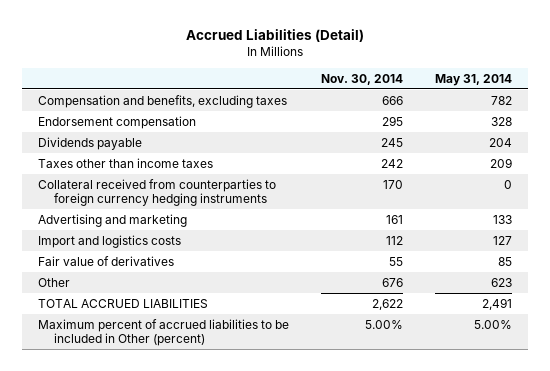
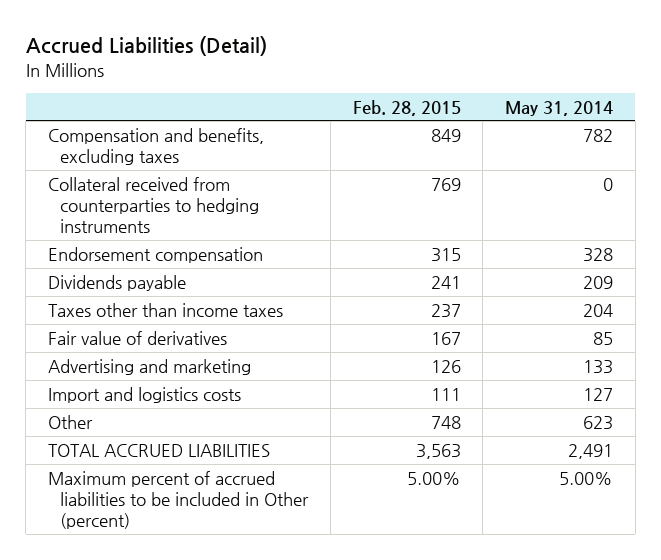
[320,73,403,85] Nov. 30, 2014 -> none
none -> [352,99,461,116] Feb. 28, 2015
none -> [47,176,260,233] Collateral received from counterparties to hedging instruments
[37,178,276,206] Collateral received from counterparties to foreign currency hedging instruments -> none
[488,137,512,147] 204 -> [582,275,613,289] 209
[489,157,512,168] 209 -> [582,303,613,317] 204
[37,255,174,266] Fair value of derivatives -> [47,330,227,345] Fair value of derivatives

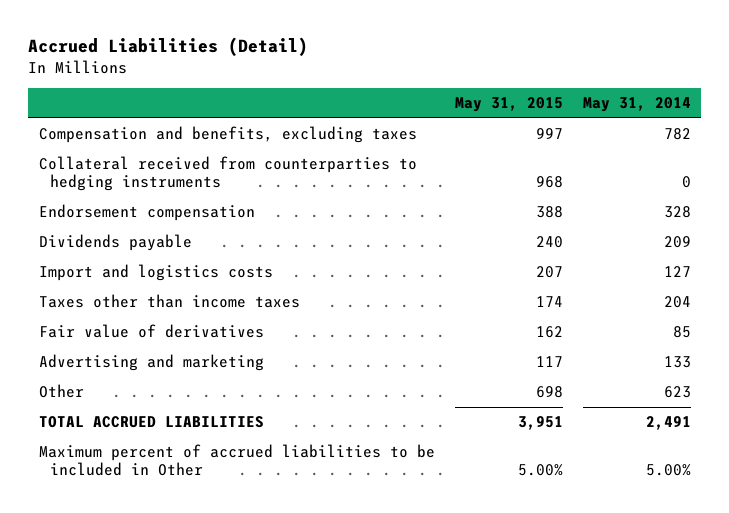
[352,99,461,116] Feb. 28, 2015 -> none
none -> [454,97,563,113] May 31, 2015
[47,386,241,403] Import and logistics costs -> [38,264,273,282] Import and logistics costs
[47,470,310,529] Maximum percent of accrued liabilities to be included in Other (percent) -> [38,444,435,477] Maximum percent of accrued liabilities to be included in Other

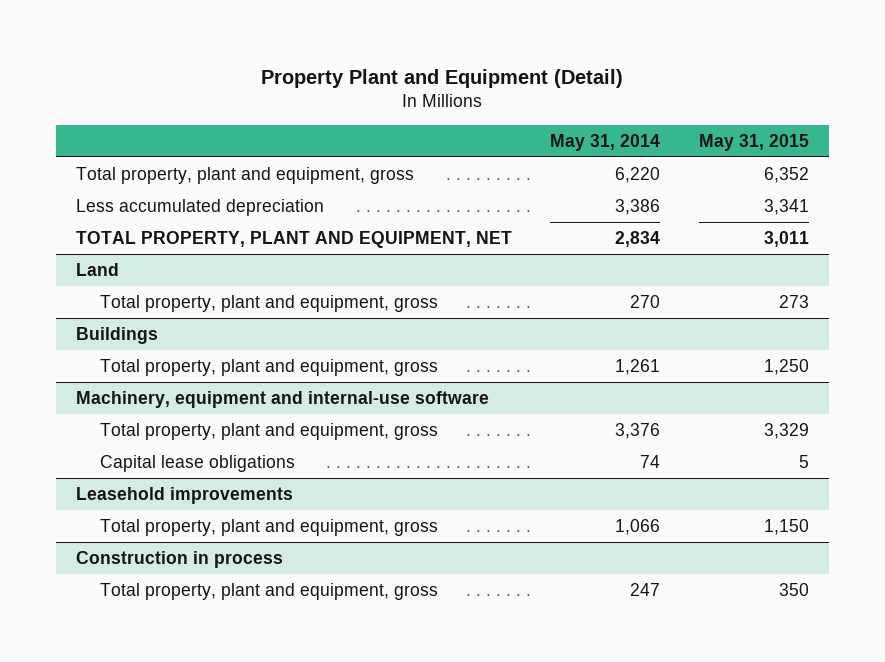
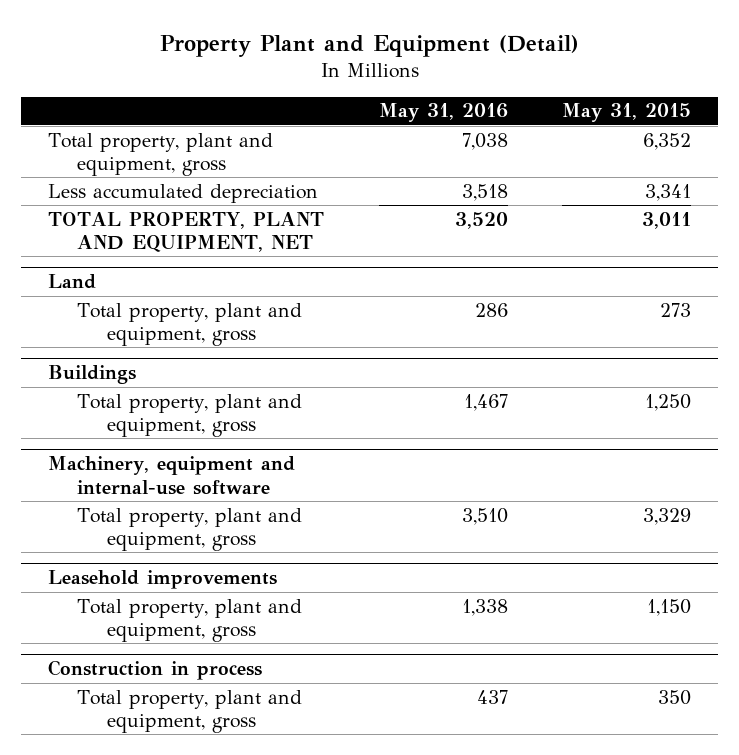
[550,133,661,151] May 31, 2014 -> none
none -> [378,103,508,123] May 31, 2016
[99,455,295,473] Capital lease obligations -> none

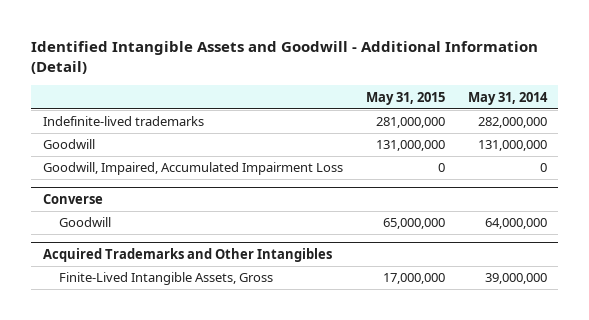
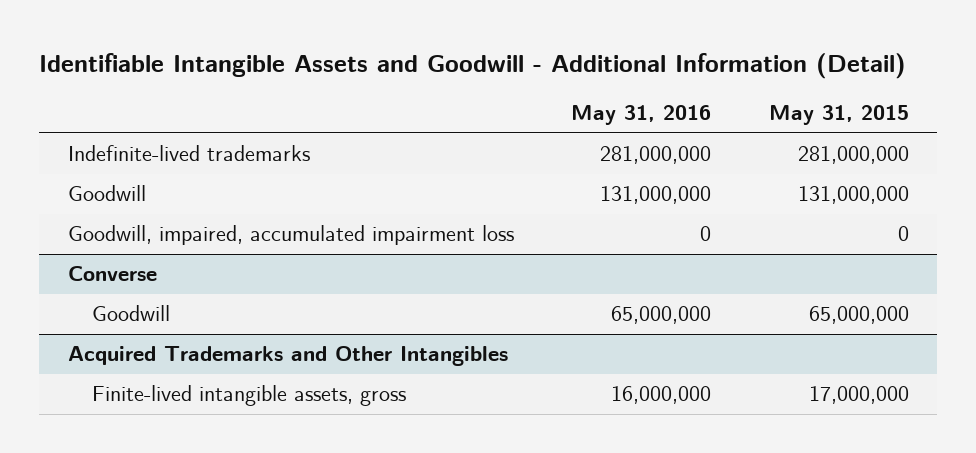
[31,40,539,75] Identified Intangible Assets and Goodwill - Additional Information (Detail) -> [38,52,906,79] Identifiable Intangible Assets and Goodwill - Additional Information (Detail)
[467,91,548,105] May 31, 2014 -> none
none -> [571,105,712,126] May 31, 2016
[42,162,343,176] Goodwill, Impaired, Accumulated Impairment Loss -> [67,225,514,246] Goodwill, impaired, accumulated impairment loss
[59,272,274,286] Finite-Lived Intangible Assets, Gross -> [92,385,407,407] Finite-lived intangible assets, gross

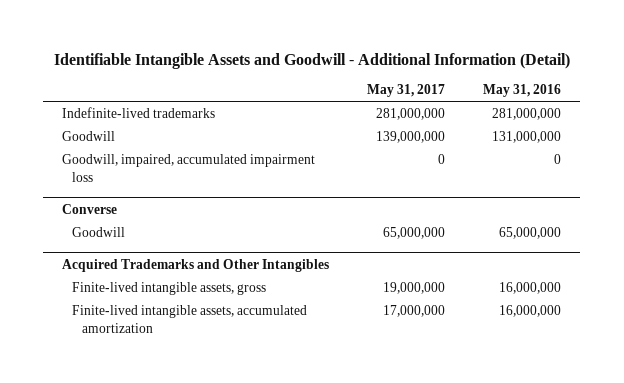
[768,105,909,126] May 31, 2015 -> none
none -> [367,84,446,98] May 31, 2017
none -> [72,304,308,333] Finite-lived intangible assets, accumulated amortization

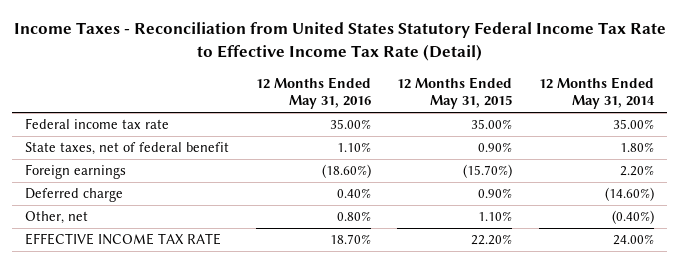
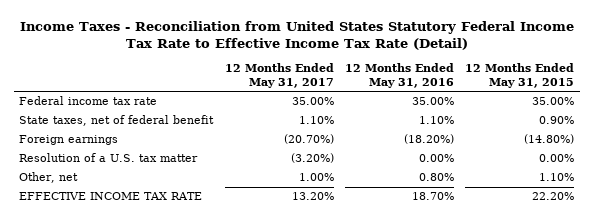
[538,77,655,110] 12 Months Ended May 31, 2014 -> none
none -> [224,63,334,88] 12 Months Ended May 31, 2017
[25,188,124,203] Deferred charge -> none
[321,164,371,179] (18.60%) -> [404,134,455,145] (18.20%)
[463,164,513,179] (15.70%) -> [524,134,575,145] (14.80%)
none -> [19,153,199,163] Resolution of a U.S. tax matter

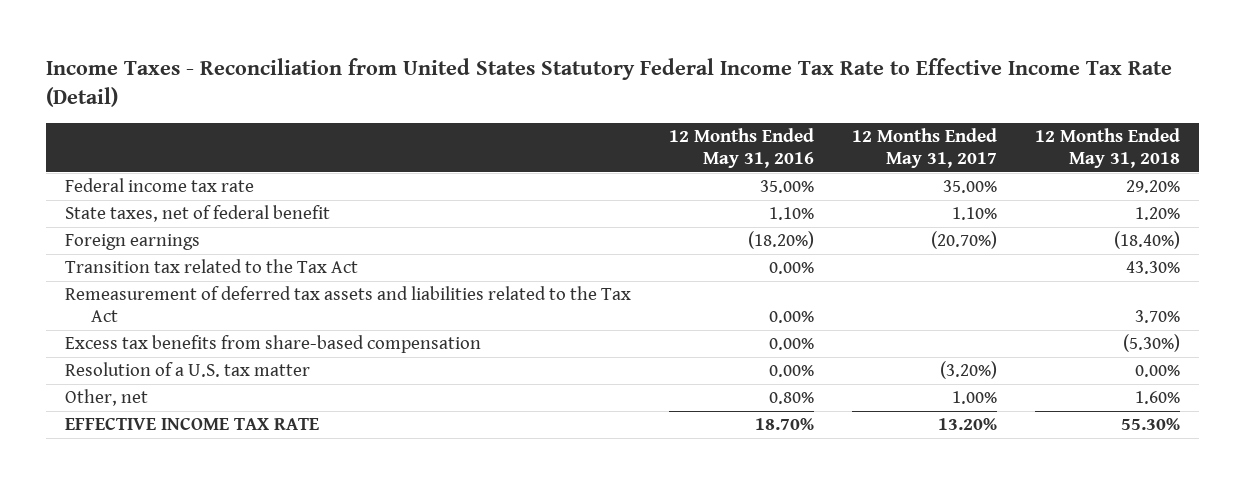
[465,63,575,88] 12 Months Ended May 31, 2015 -> none
none -> [1034,128,1180,168] 12 Months Ended May 31, 2018
none -> [65,259,359,274] Transition tax related to the Tax Act
none -> [65,286,632,323] Remeasurement of deferred tax assets and liabilities related to the Tax Act
none -> [65,335,482,354] Excess tax benefits from share-based compensation

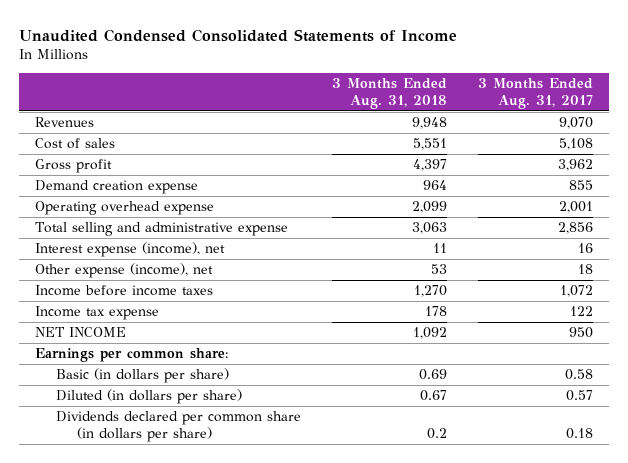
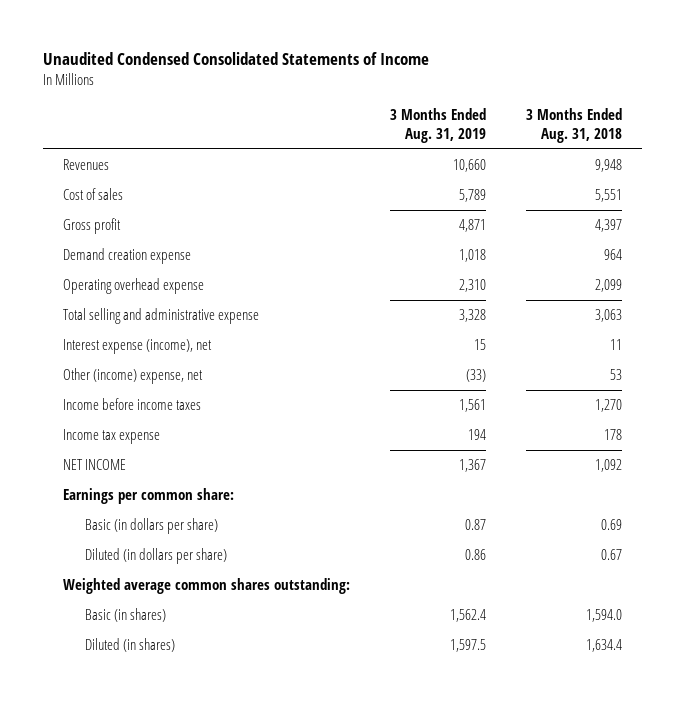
[478,78,594,110] 3 Months Ended Aug. 31, 2017 -> none
none -> [389,108,486,144] 3 Months Ended Aug. 31, 2019
[34,263,213,279] Other expense (income), net -> [62,368,203,385] Other (income) expense, net
[55,411,301,443] Dividends declared per common share (in dollars per share) -> none
none -> [62,578,350,595] Weighted average common shares outstanding:
none -> [85,608,167,623] Basic (in shares)
none -> [85,638,176,653] Diluted (in shares)

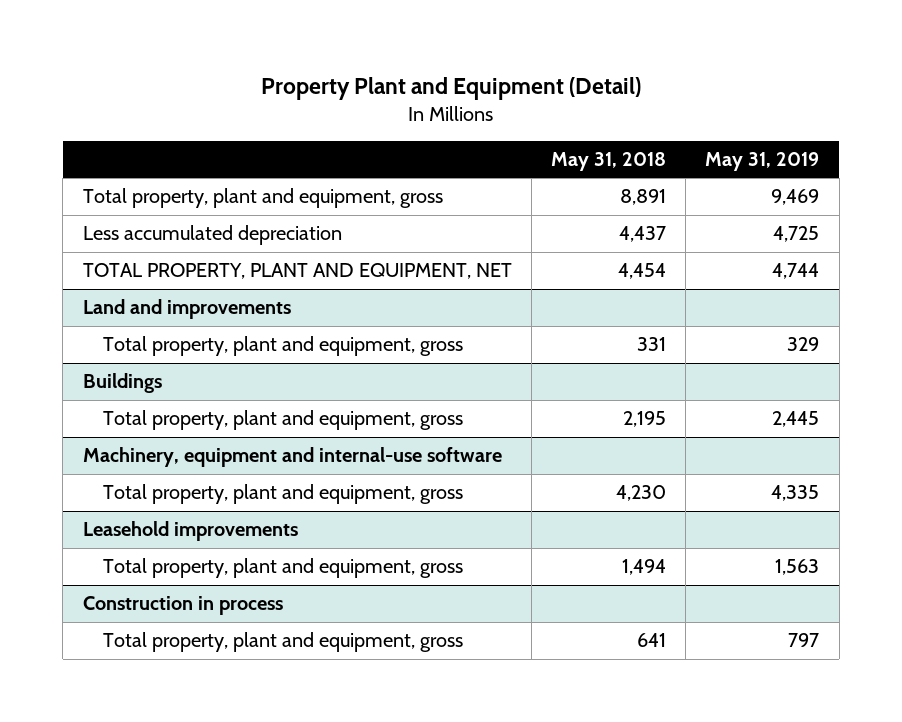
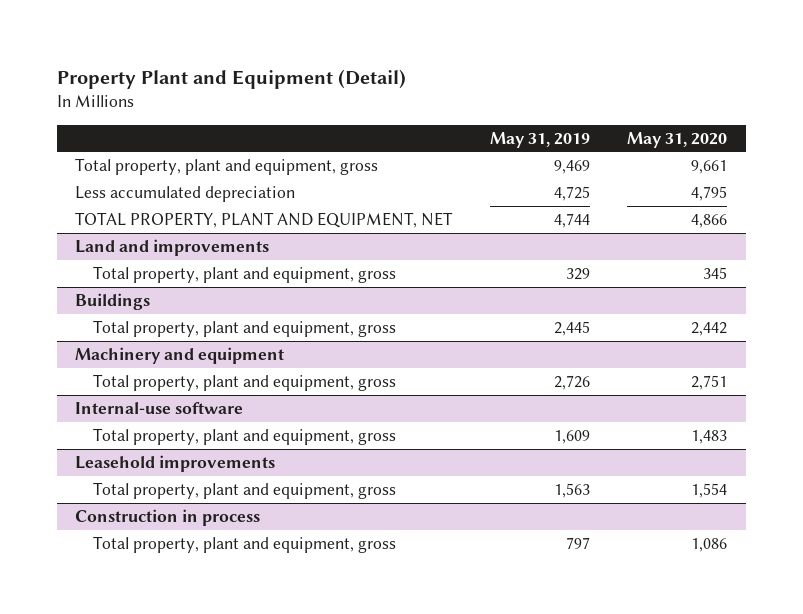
[550,151,666,171] May 31, 2018 -> none
none -> [627,131,728,148] May 31, 2020
[82,447,502,468] Machinery, equipment and internal-use software -> [75,346,285,364] Machinery and equipment
[771,485,820,502] 4,335 -> [553,374,590,390] 2,726
none -> [75,401,244,414] Internal-use software
none -> [93,427,397,445] Total property, plant and equipment, gross

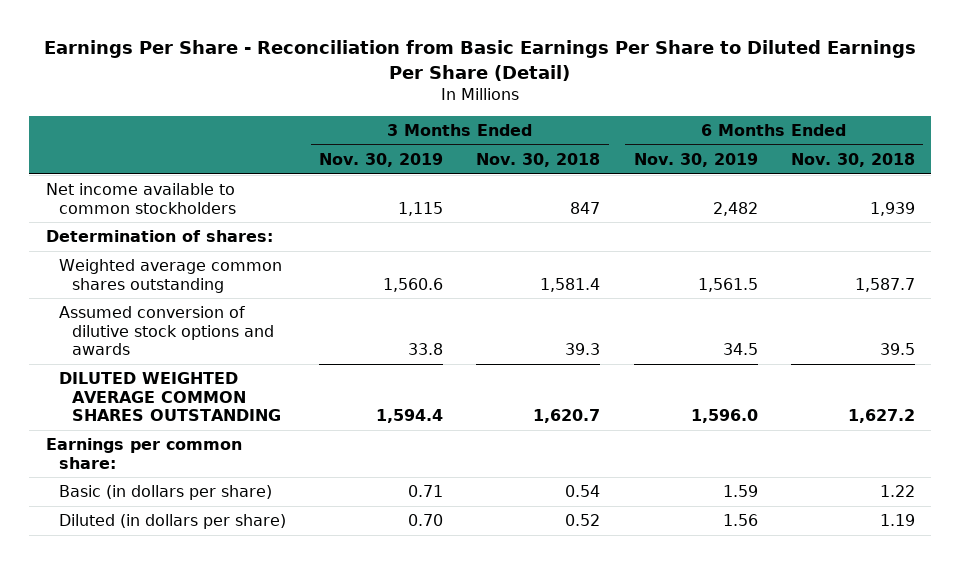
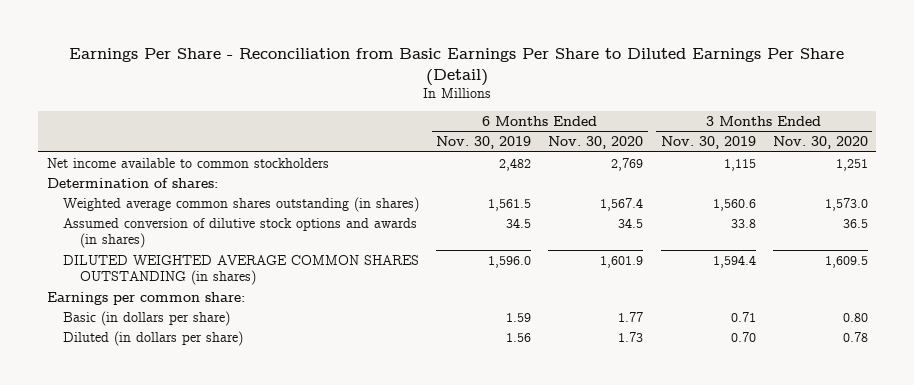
[476,153,601,168] Nov. 30, 2018 -> none
[790,153,915,168] Nov. 30, 2018 -> none
none -> [548,136,644,150] Nov. 30, 2020
none -> [772,136,868,150] Nov. 30, 2020
[59,259,283,293] Weighted average common shares outstanding -> [63,196,420,212] Weighted average common shares outstanding (in shares)
[59,306,275,355] Assumed conversion of dilutive stock options and awards -> [63,217,418,248] Assumed conversion of dilutive stock options and awards (in shares)
[59,372,282,421] DILUTED WEIGHTED AVERAGE COMMON SHARES OUTSTANDING -> [63,254,420,285] DILUTED WEIGHTED AVERAGE COMMON SHARES OUTSTANDING (in shares)

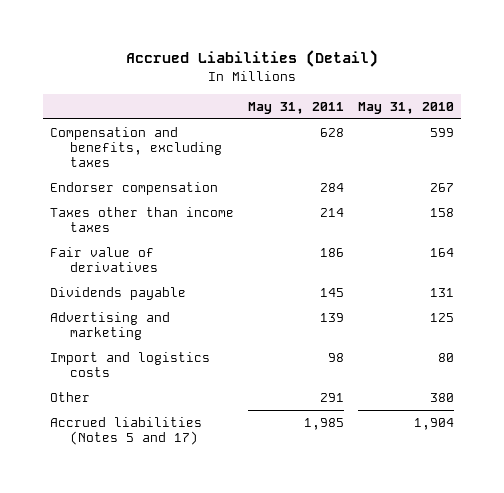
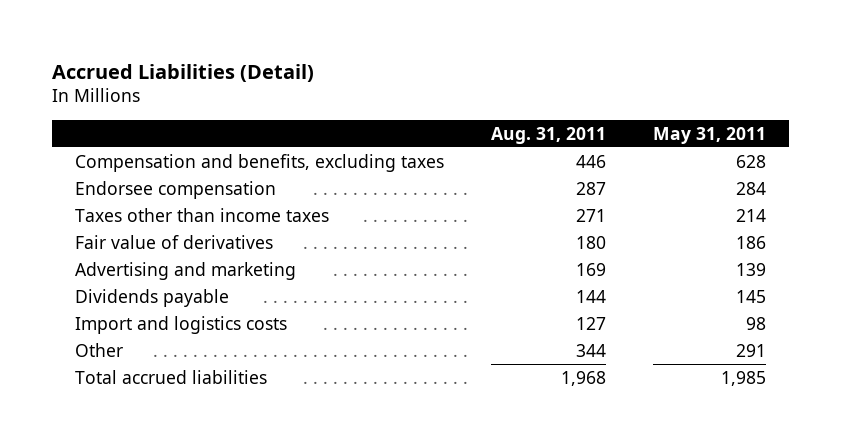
[357,101,454,114] May 31, 2010 -> none
none -> [491,126,607,144] Aug. 31, 2011
[50,182,219,196] Endorser compensation -> [75,180,277,199] Endorsee compensation
[50,287,187,301] Dividends payable -> [75,288,230,307] Dividends payable
[50,417,203,446] Accrued liabilities (Notes 5 and 17) -> [75,369,268,384] Total accrued liabilities

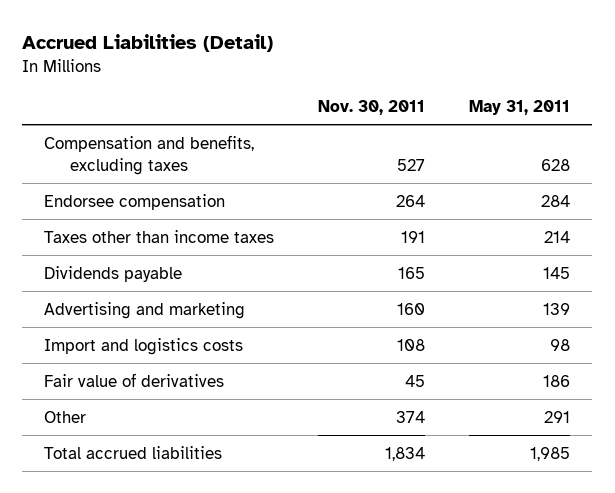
[491,126,607,144] Aug. 31, 2011 -> none
none -> [318,100,426,116] Nov. 30, 2011
[75,261,297,280] Advertising and marketing -> [44,301,246,319] Advertising and marketing
[75,234,274,249] Fair value of derivatives -> [44,372,225,387] Fair value of derivatives

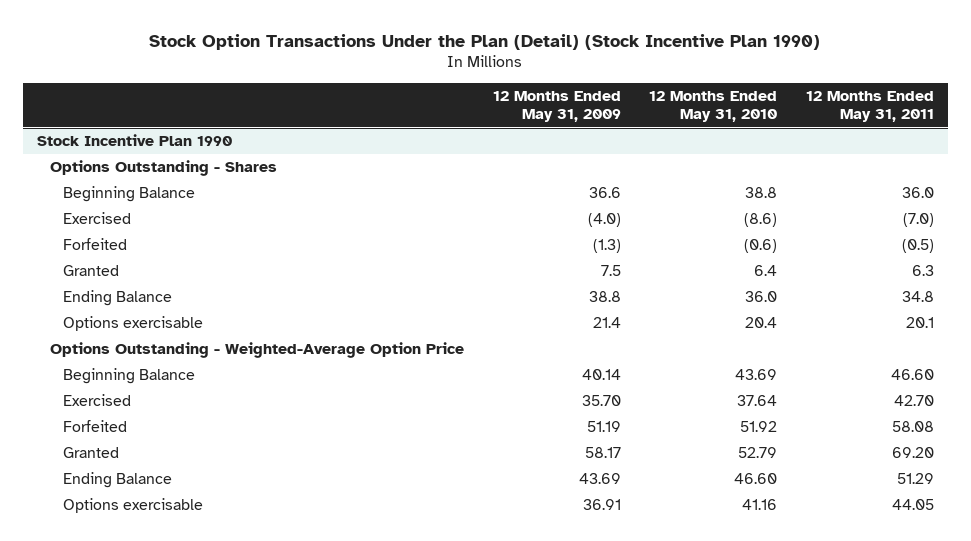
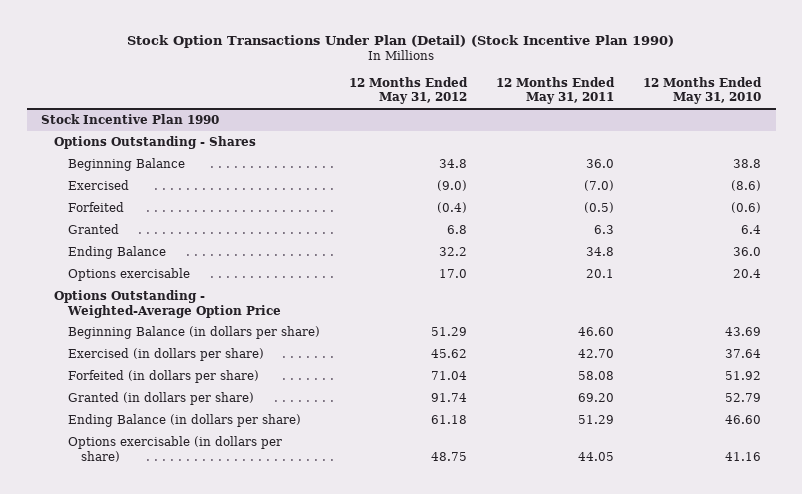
[149,33,821,50] Stock Option Transactions Under the Plan (Detail) (Stock Incentive Plan 1990) -> [127,34,675,48] Stock Option Transactions Under Plan (Detail) (Stock Incentive Plan 1990)
[492,90,621,123] 12 Months Ended May 31, 2009 -> none
none -> [348,76,468,105] 12 Months Ended May 31, 2012
[63,368,196,385] Beginning Balance -> [67,325,320,339] Beginning Balance (in dollars per share)
[63,394,132,407] Exercised -> [67,347,264,361] Exercised (in dollars per share)
[63,420,128,433] Forfeited -> [67,369,259,383] Forfeited (in dollars per share)
[63,447,120,459] Granted -> [67,391,254,405] Granted (in dollars per share)
[63,472,173,489] Ending Balance -> [67,413,301,427] Ending Balance (in dollars per share)
[63,498,204,514] Options exercisable -> [67,435,282,462] Options exercisable (in dollars per share)

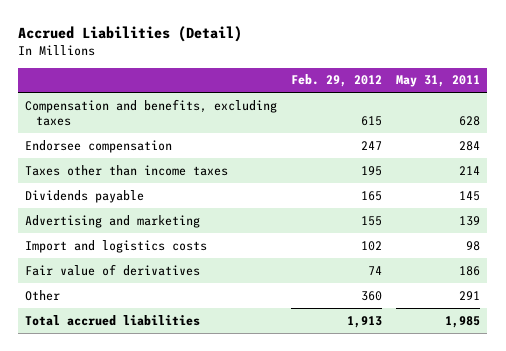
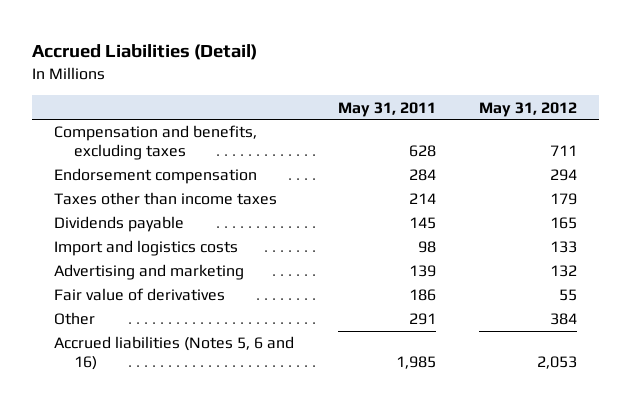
[291,74,383,88] Feb. 29, 2012 -> none
none -> [479,101,578,117] May 31, 2012
[25,139,173,153] Endorsee compensation -> [53,168,257,185] Endorsement compensation
[25,214,201,228] Advertising and marketing -> [53,264,244,281] Advertising and marketing
[25,314,201,326] Total accrued liabilities -> [53,336,294,371] Accrued liabilities (Notes 5, 6 and 16)

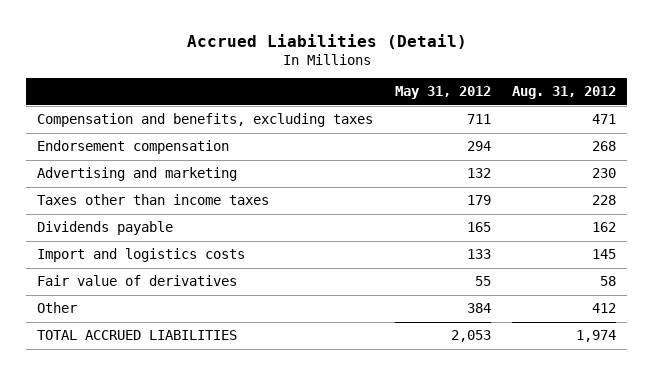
[337,101,436,117] May 31, 2011 -> none
none -> [512,86,617,100] Aug. 31, 2012
[53,264,244,281] Advertising and marketing -> [36,167,237,182] Advertising and marketing
[53,336,294,371] Accrued liabilities (Notes 5, 6 and 16) -> [36,330,237,341] TOTAL ACCRUED LIABILITIES

